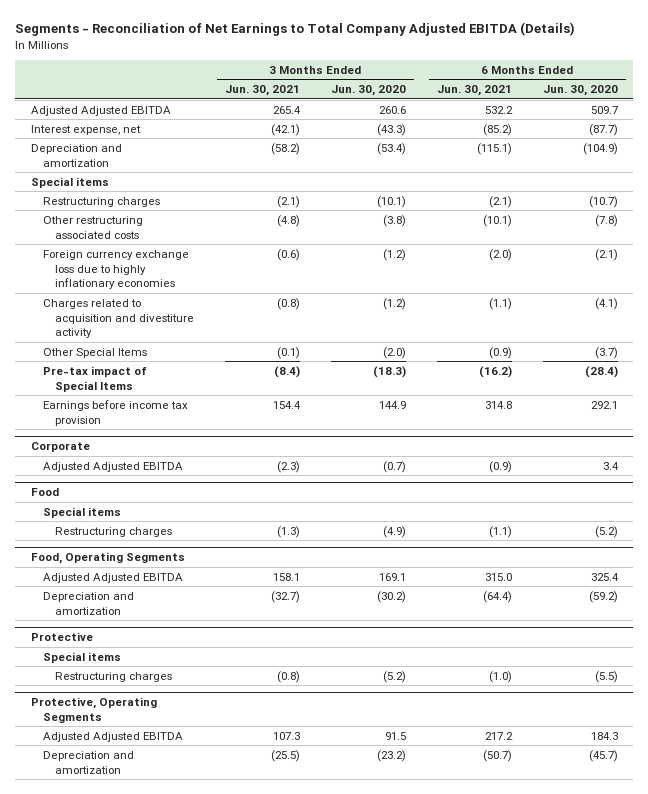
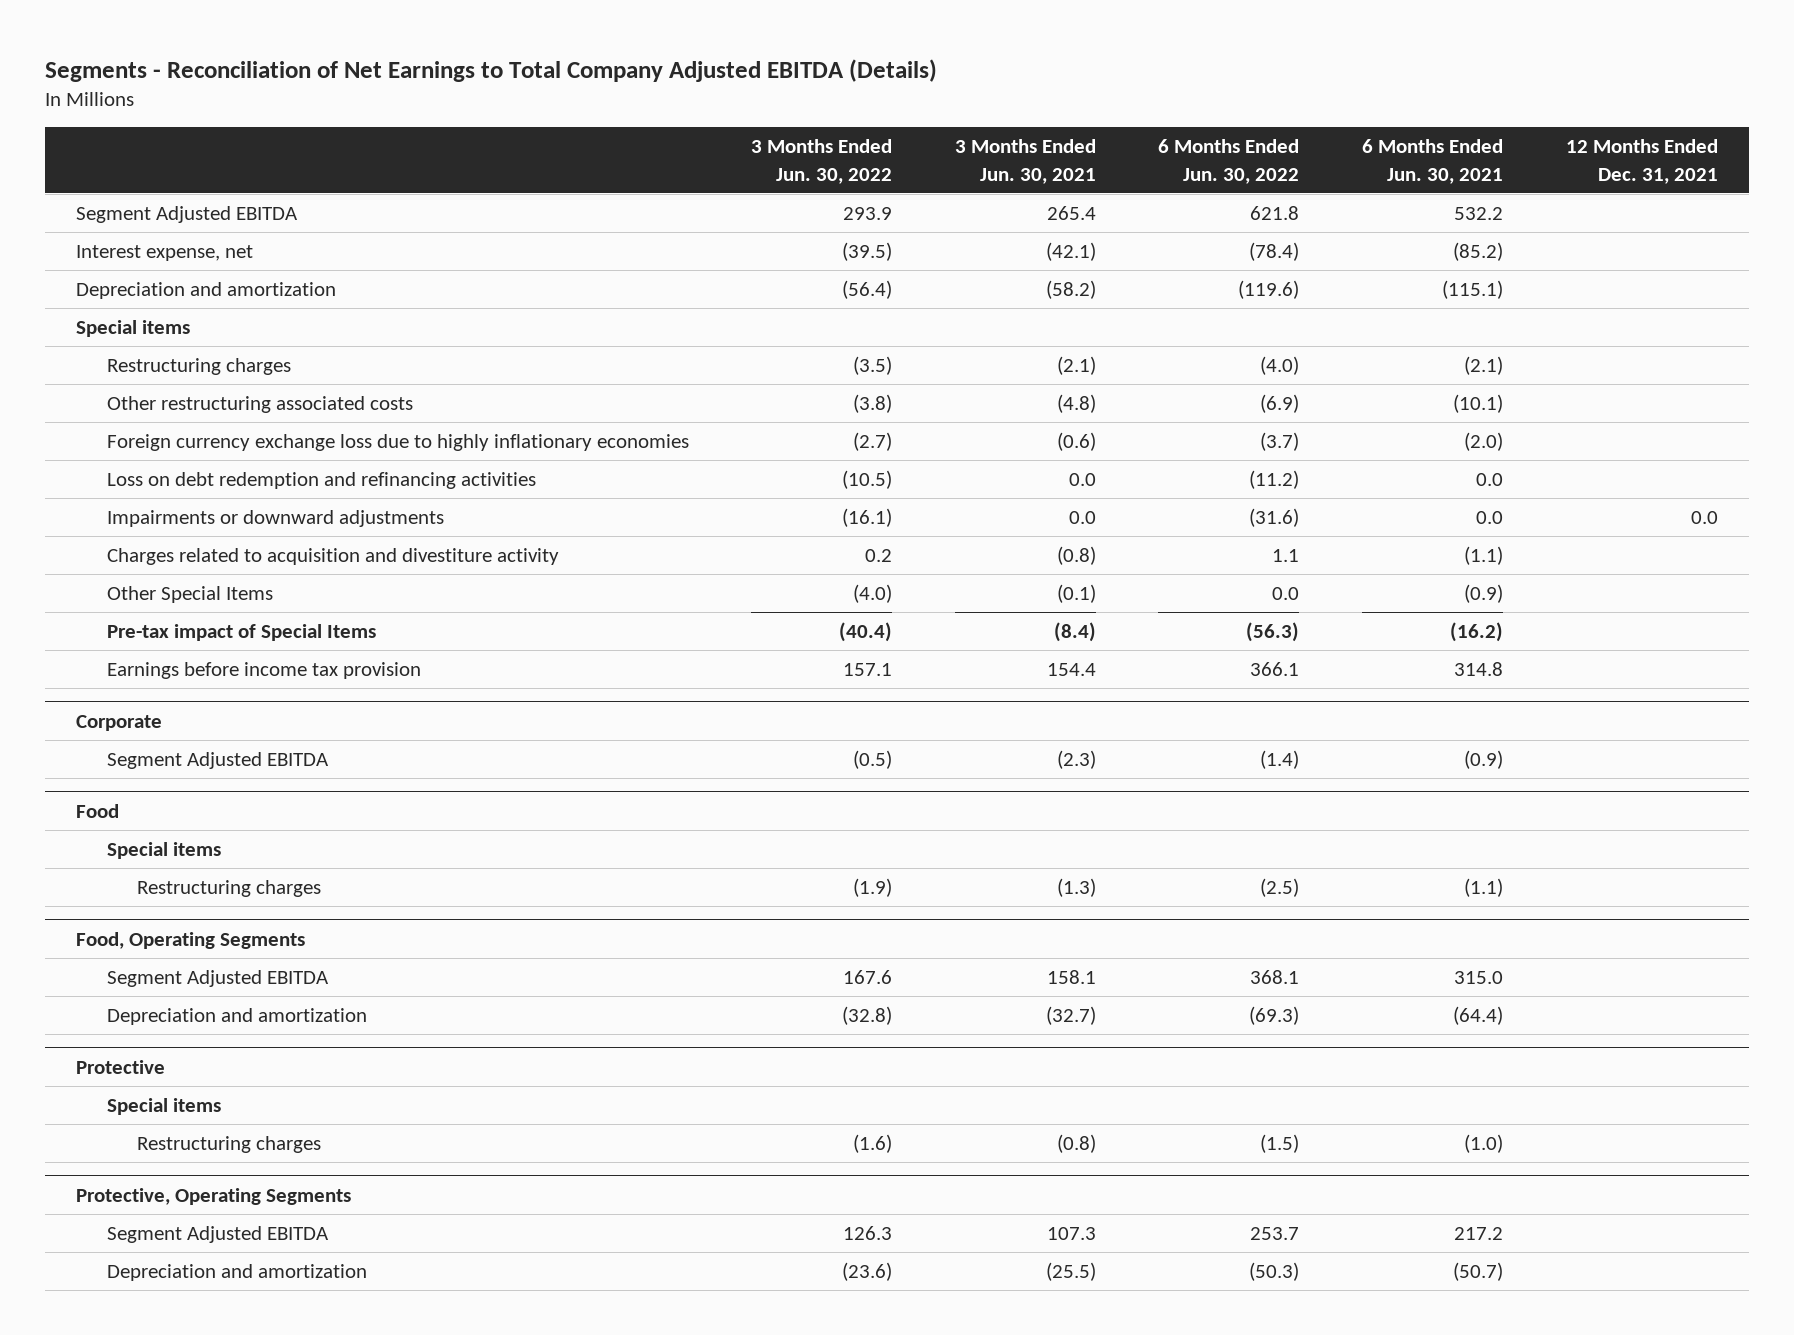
[330,84,406,96] Jun. 30, 2020 -> none
[542,84,618,96] Jun. 30, 2020 -> none
none -> [751,139,893,184] 3 Months Ended Jun. 30, 2022
none -> [1158,139,1300,184] 6 Months Ended Jun. 30, 2022
none -> [1565,139,1718,184] 12 Months Ended Dec. 31, 2021
[30,105,171,116] Adjusted Adjusted EBITDA -> [76,205,299,223] Segment Adjusted EBITDA
none -> [106,471,536,489] Loss on debt redemption and refinancing activities
none -> [106,509,444,527] Impairments or downward adjustments
[42,461,183,472] Adjusted Adjusted EBITDA -> [106,751,329,769] Segment Adjusted EBITDA
[42,572,183,583] Adjusted Adjusted EBITDA -> [106,969,329,987] Segment Adjusted EBITDA
[42,731,183,742] Adjusted Adjusted EBITDA -> [106,1225,329,1243] Segment Adjusted EBITDA

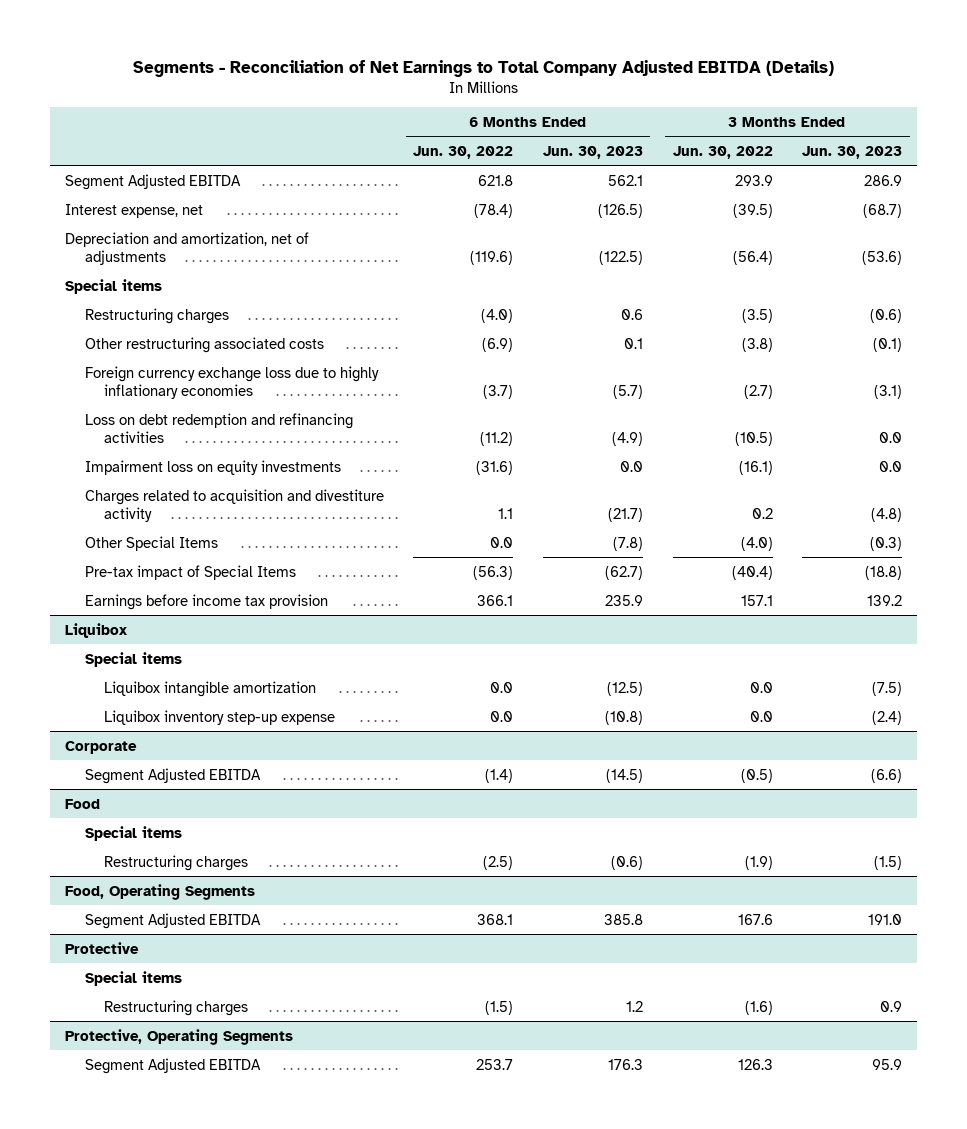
[954,139,1096,184] 3 Months Ended Jun. 30, 2021 -> none
[1361,139,1503,184] 6 Months Ended Jun. 30, 2021 -> none
[1565,139,1718,184] 12 Months Ended Dec. 31, 2021 -> none
none -> [542,145,643,159] Jun. 30, 2023
none -> [802,145,903,159] Jun. 30, 2023
[76,281,337,299] Depreciation and amortization -> [65,231,310,265] Depreciation and amortization, net of adjustments
[106,509,444,527] Impairments or downward adjustments -> [84,459,341,475] Impairment loss on equity investments
none -> [65,622,128,638] Liquibox
none -> [84,651,182,667] Special items
none -> [104,680,317,697] Liquibox intangible amortization
none -> [104,709,336,725] Liquibox inventory step-up expense
[106,1007,367,1025] Depreciation and amortization -> none
[106,1263,367,1281] Depreciation and amortization -> none

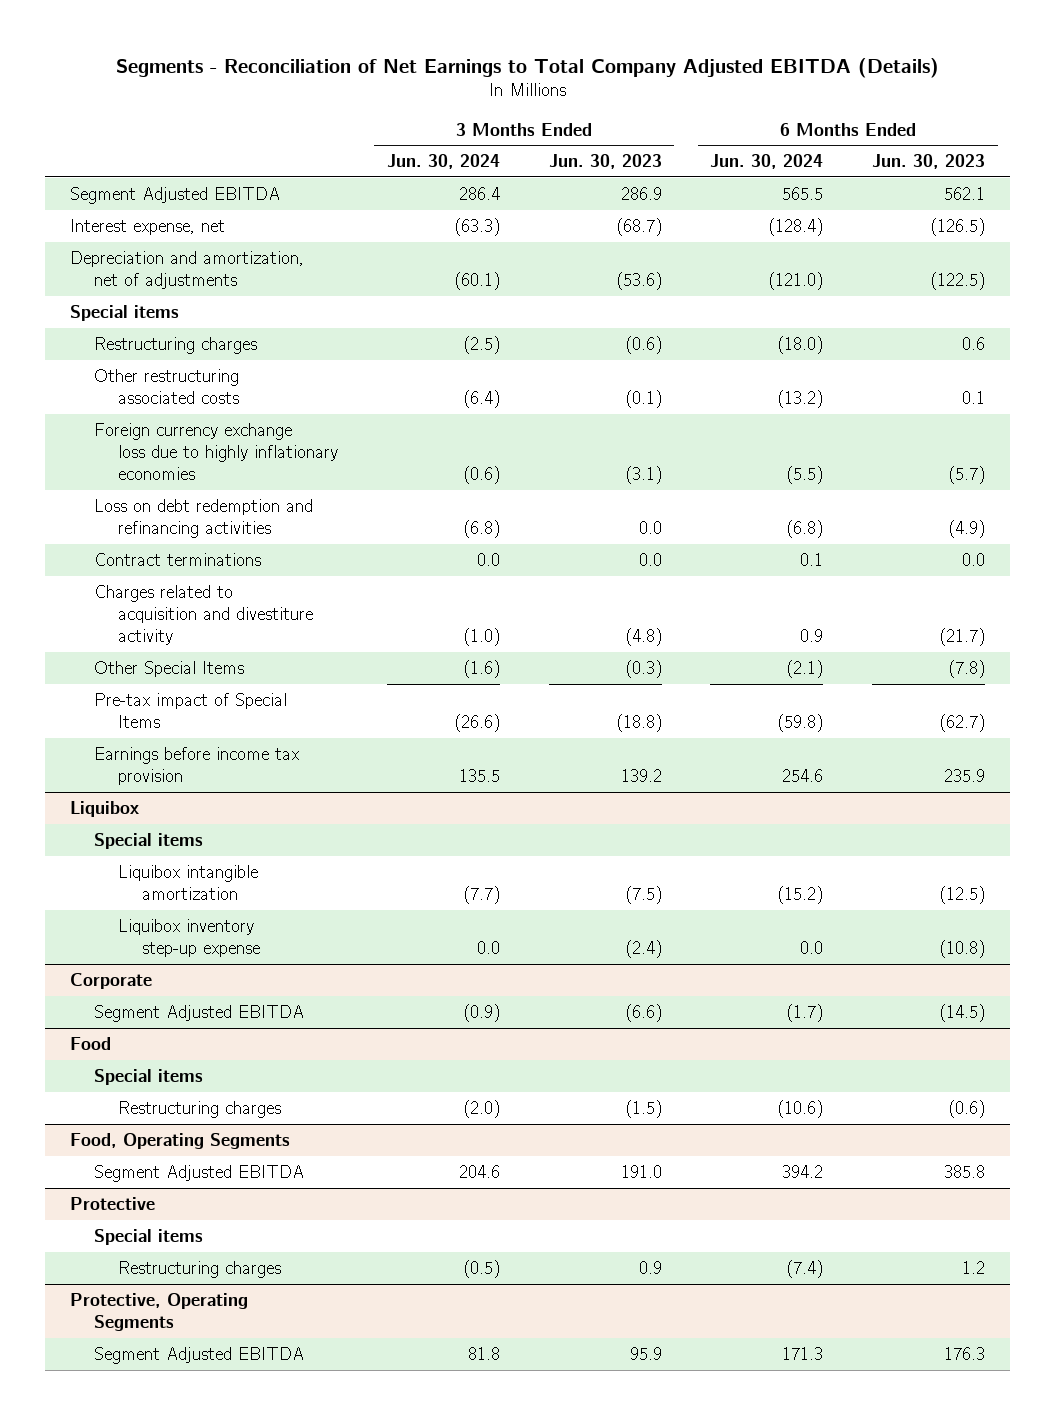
[413,145,514,159] Jun. 30, 2022 -> none
[672,145,773,159] Jun. 30, 2022 -> none
none -> [386,154,500,170] Jun. 30, 2024
none -> [710,154,824,170] Jun. 30, 2024
[84,459,341,475] Impairment loss on equity investments -> none
none -> [93,552,261,566] Contract terminations

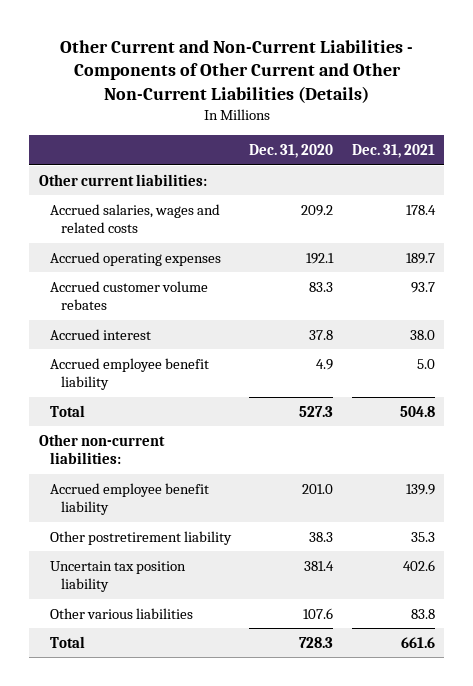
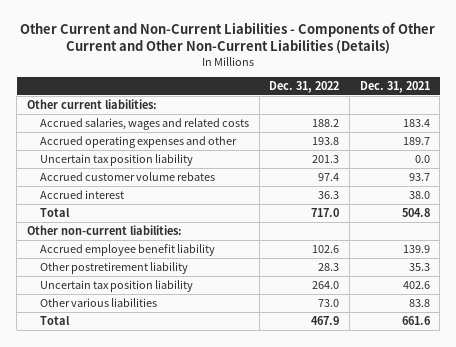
[249,144,334,159] Dec. 31, 2020 -> none
none -> [269,81,340,94] Dec. 31, 2022
[405,204,436,215] 178.4 -> [402,118,430,127] 183.4
[49,251,221,266] Accrued operating expenses -> [40,135,238,148] Accrued operating expenses and other
none -> [40,153,194,166] Uncertain tax position liability
[49,357,209,391] Accrued employee benefit liability -> none

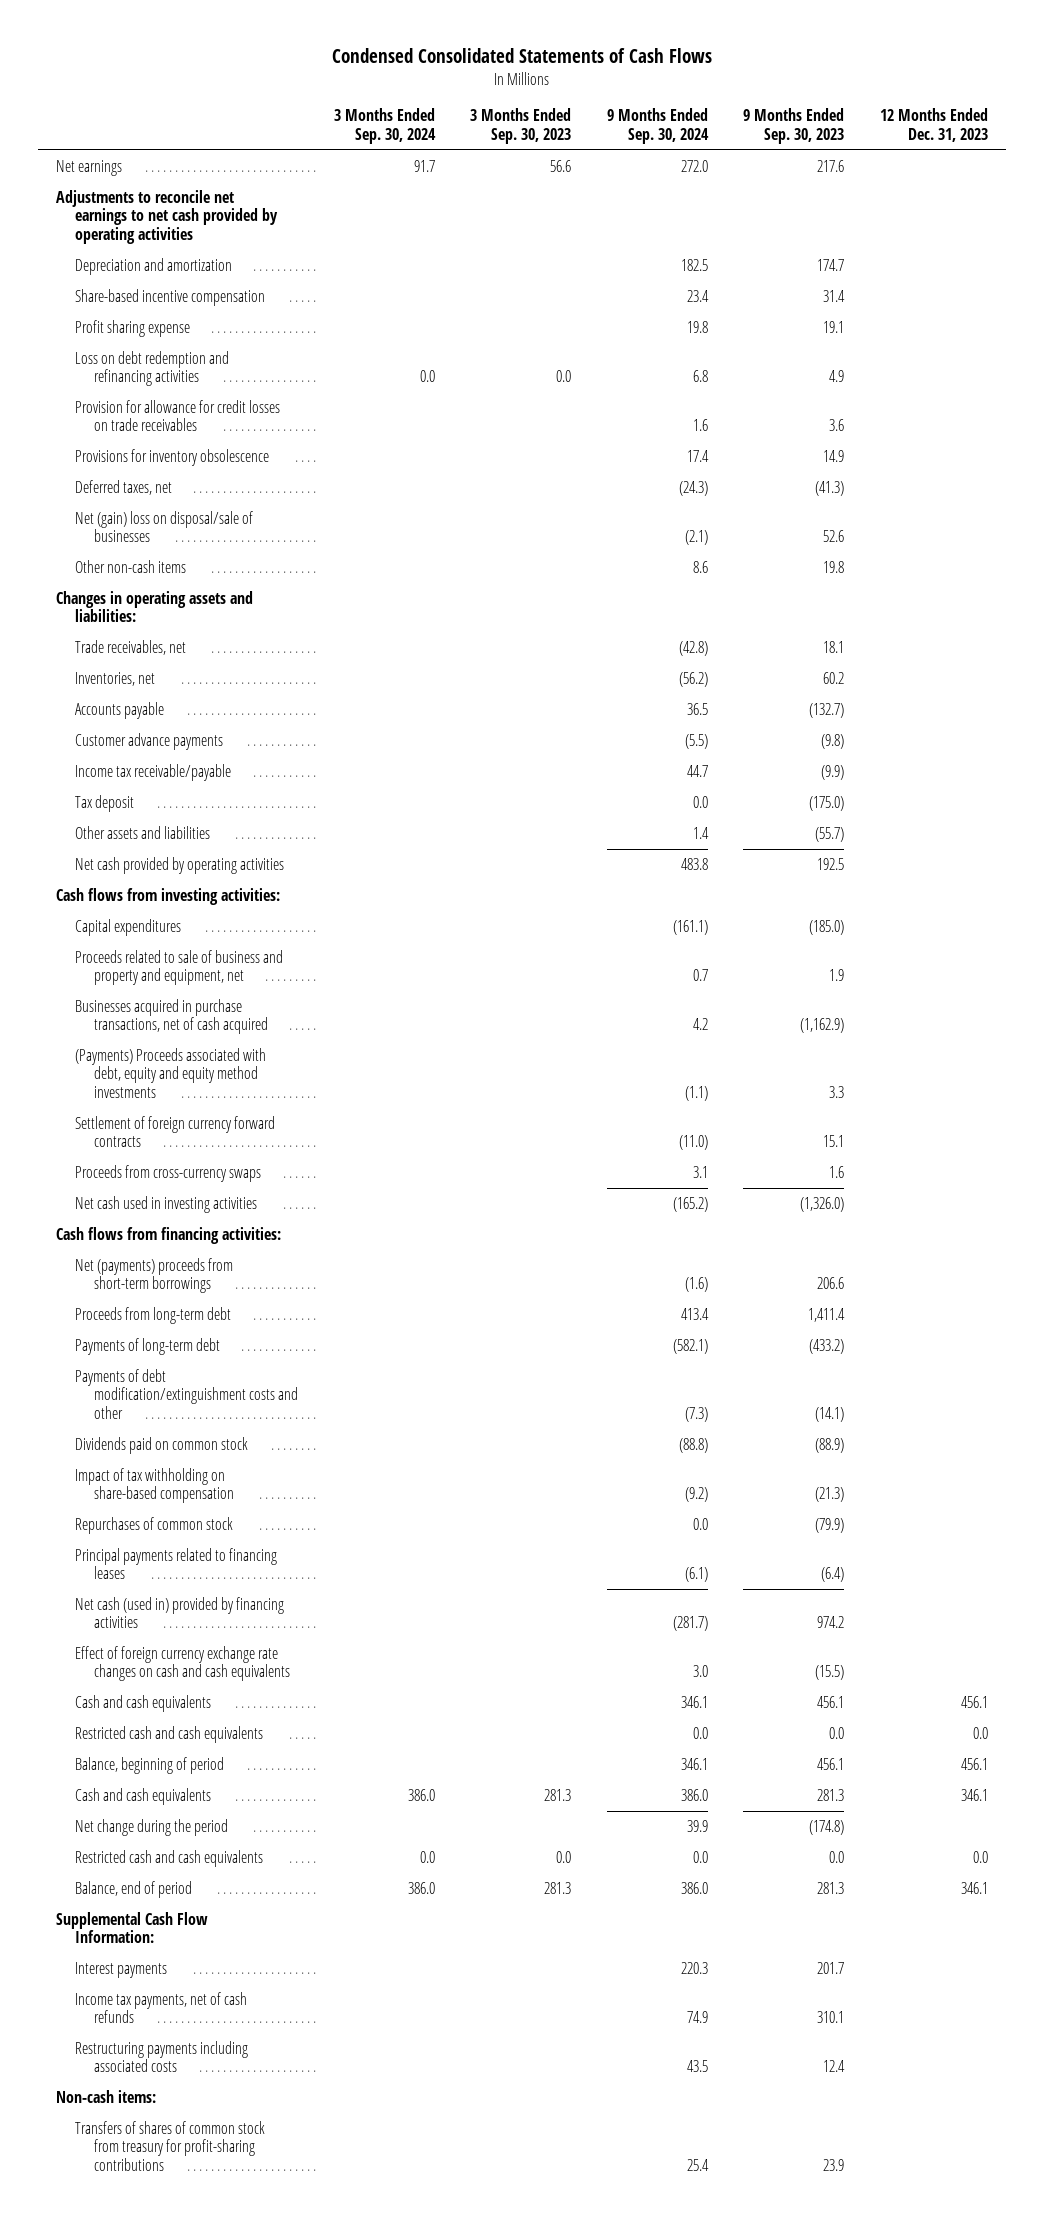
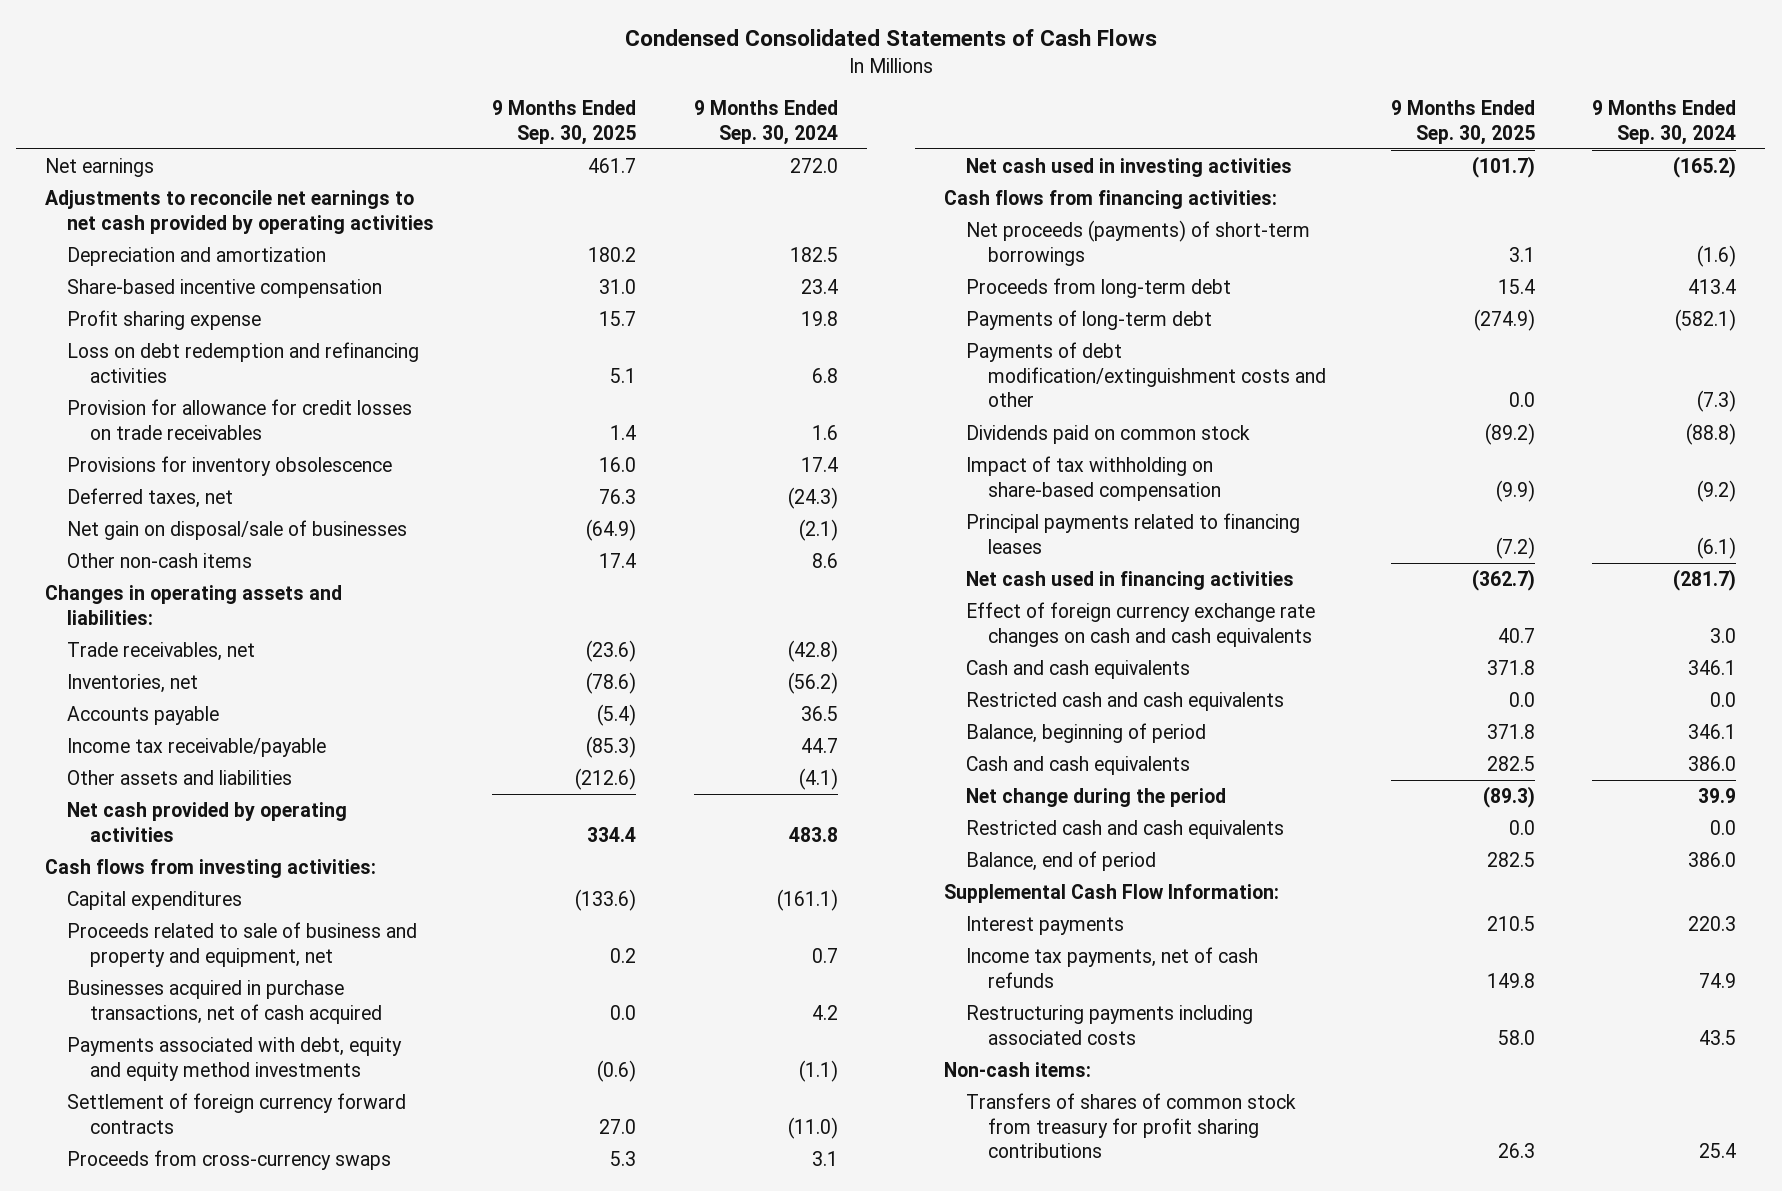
[333,108,436,145] 3 Months Ended Sep. 30, 2024 -> none
[470,108,572,145] 3 Months Ended Sep. 30, 2023 -> none
[743,108,845,145] 9 Months Ended Sep. 30, 2023 -> none
[879,108,988,143] 12 Months Ended Dec. 31, 2023 -> none
none -> [492,100,637,145] 9 Months Ended Sep. 30, 2025
[75,510,254,543] Net (gain) loss on disposal/sale of businesses -> [67,520,408,541] Net gain on disposal/sale of businesses
[75,732,224,750] Customer advance payments -> none
[75,794,135,812] Tax deposit -> none
[692,826,709,839] 1.4 -> [798,768,838,791] (4.1)
[75,1047,267,1099] (Payments) Proceeds associated with debt, equity and equity method investments -> [67,1037,403,1081] Payments associated with debt, equity and equity method investments
[75,1257,234,1294] Net (payments) proceeds from short-term borrowings -> [966,220,1311,266] Net proceeds (payments) of short-term borrowings
[75,1516,234,1534] Repurchases of common stock -> none
[75,1596,285,1629] Net cash (used in) provided by financing activities -> [966,571,1295,591] Net cash used in financing activities
[75,2120,266,2172] Transfers of shares of common stock from treasury for profit-sharing contributions -> [966,1093,1297,1159] Transfers of shares of common stock from treasury for profit sharing contributions

